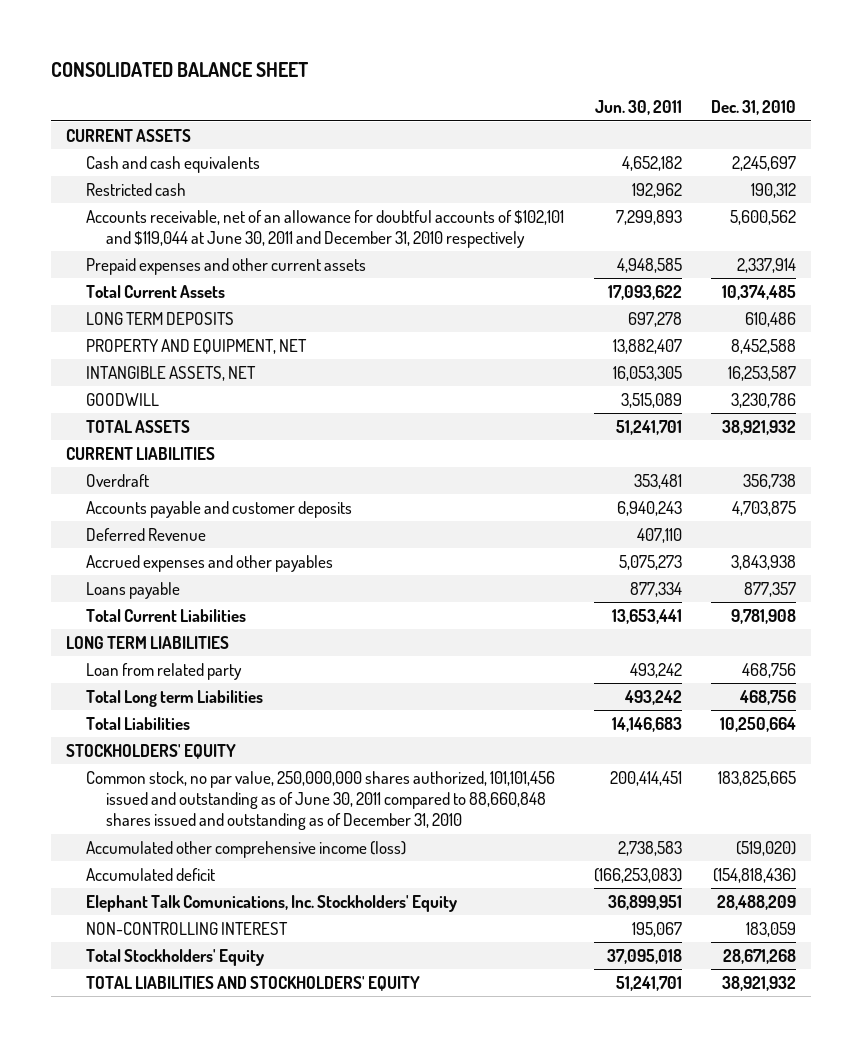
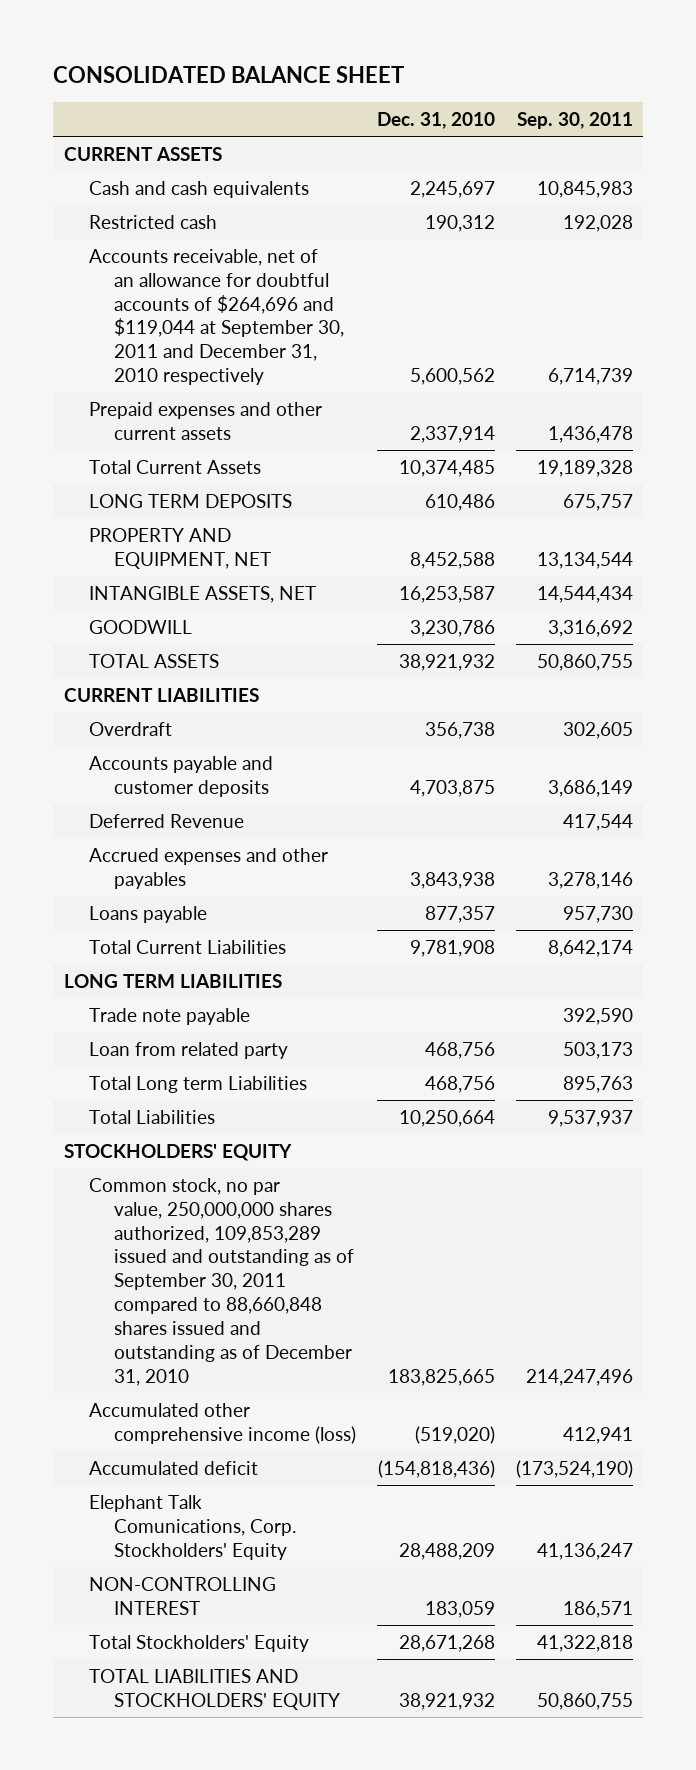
[594,100,682,116] Jun. 30, 2011 -> none
none -> [516,112,633,130] Sep. 30, 2011
[85,209,564,249] Accounts receivable, net of an allowance for doubtful accounts of $102,101 and $119,044 at June 30, 2011 and December 31, 2010 respectively -> [88,248,345,386] Accounts receivable, net of an allowance for doubtful accounts of $264,696 and $119,044 at September 30, 2011 and December 31, 2010 respectively
none -> [88,1007,250,1025] Trade note payable
[85,770,555,831] Common stock, no par value, 250,000,000 shares authorized, 101,101,456 issued and outstanding as of June 30, 2011 compared to 88,660,848 shares issued and outstanding as of December 31, 2010 -> [88,1177,355,1386] Common stock, no par value, 250,000,000 shares authorized, 109,853,289 issued and outstanding as of September 30, 2011 compared to 88,660,848 shares issued and outstanding as of December 31, 2010
[85,894,457,912] Elephant Talk Comunications, Inc. Stockholders' Equity -> [88,1494,297,1560] Elephant Talk Comunications, Corp. Stockholders' Equity

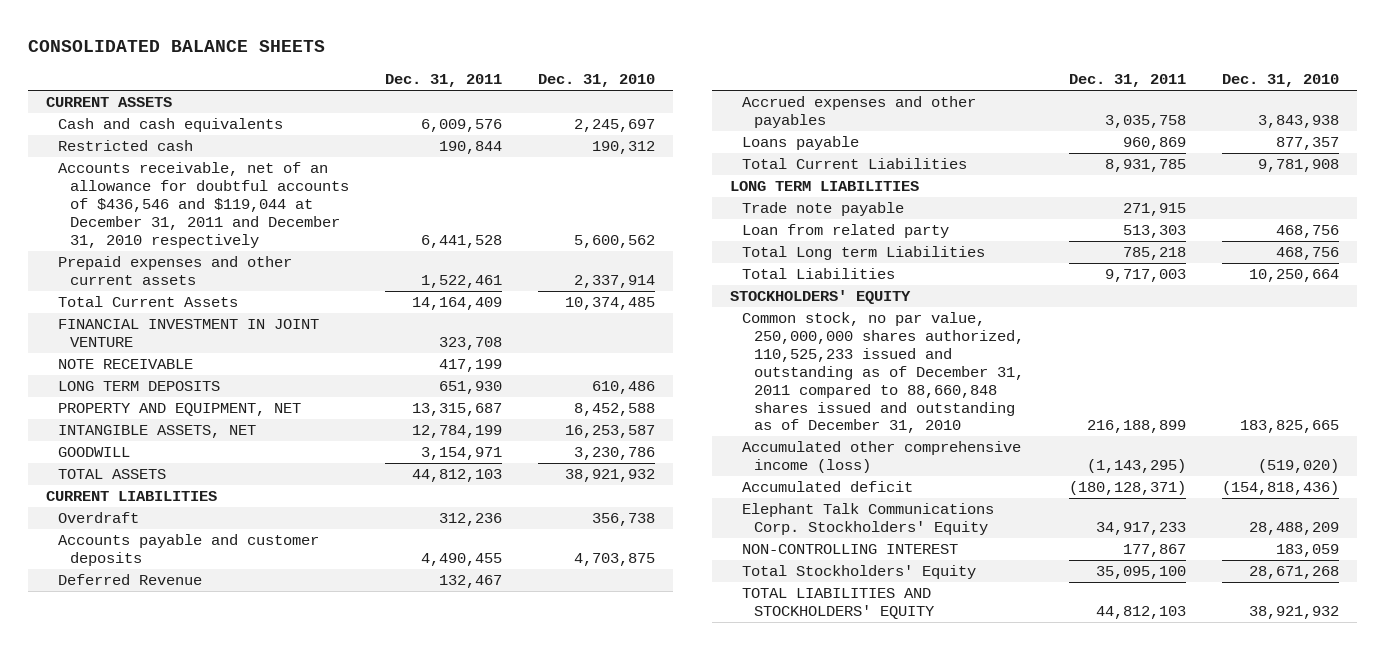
[53,65,405,83] CONSOLIDATED BALANCE SHEET -> [28,40,326,53] CONSOLIDATED BALANCE SHEETS
[516,112,633,130] Sep. 30, 2011 -> none
none -> [385,73,503,87] Dec. 31, 2011
[88,248,345,386] Accounts receivable, net of an allowance for doubtful accounts of $264,696 and $119,044 at September 30, 2011 and December 31, 2010 respectively -> [58,162,350,248] Accounts receivable, net of an allowance for doubtful accounts of $436,546 and $119,044 at December 31, 2011 and December 31, 2010 respectively
none -> [58,319,320,348] FINANCIAL INVESTMENT IN JOINT VENTURE
none -> [58,359,194,370] NOTE RECEIVABLE
[88,1177,355,1386] Common stock, no par value, 250,000,000 shares authorized, 109,853,289 issued and outstanding as of September 30, 2011 compared to 88,660,848 shares issued and outstanding as of December 31, 2010 -> [741,312,1024,434] Common stock, no par value, 250,000,000 shares authorized, 110,525,233 issued and outstanding as of December 31, 2011 compared to 88,660,848 shares issued and outstanding as of December 31, 2010
[88,1494,297,1560] Elephant Talk Comunications, Corp. Stockholders' Equity -> [741,503,994,536] Elephant Talk Communications Corp. Stockholders' Equity

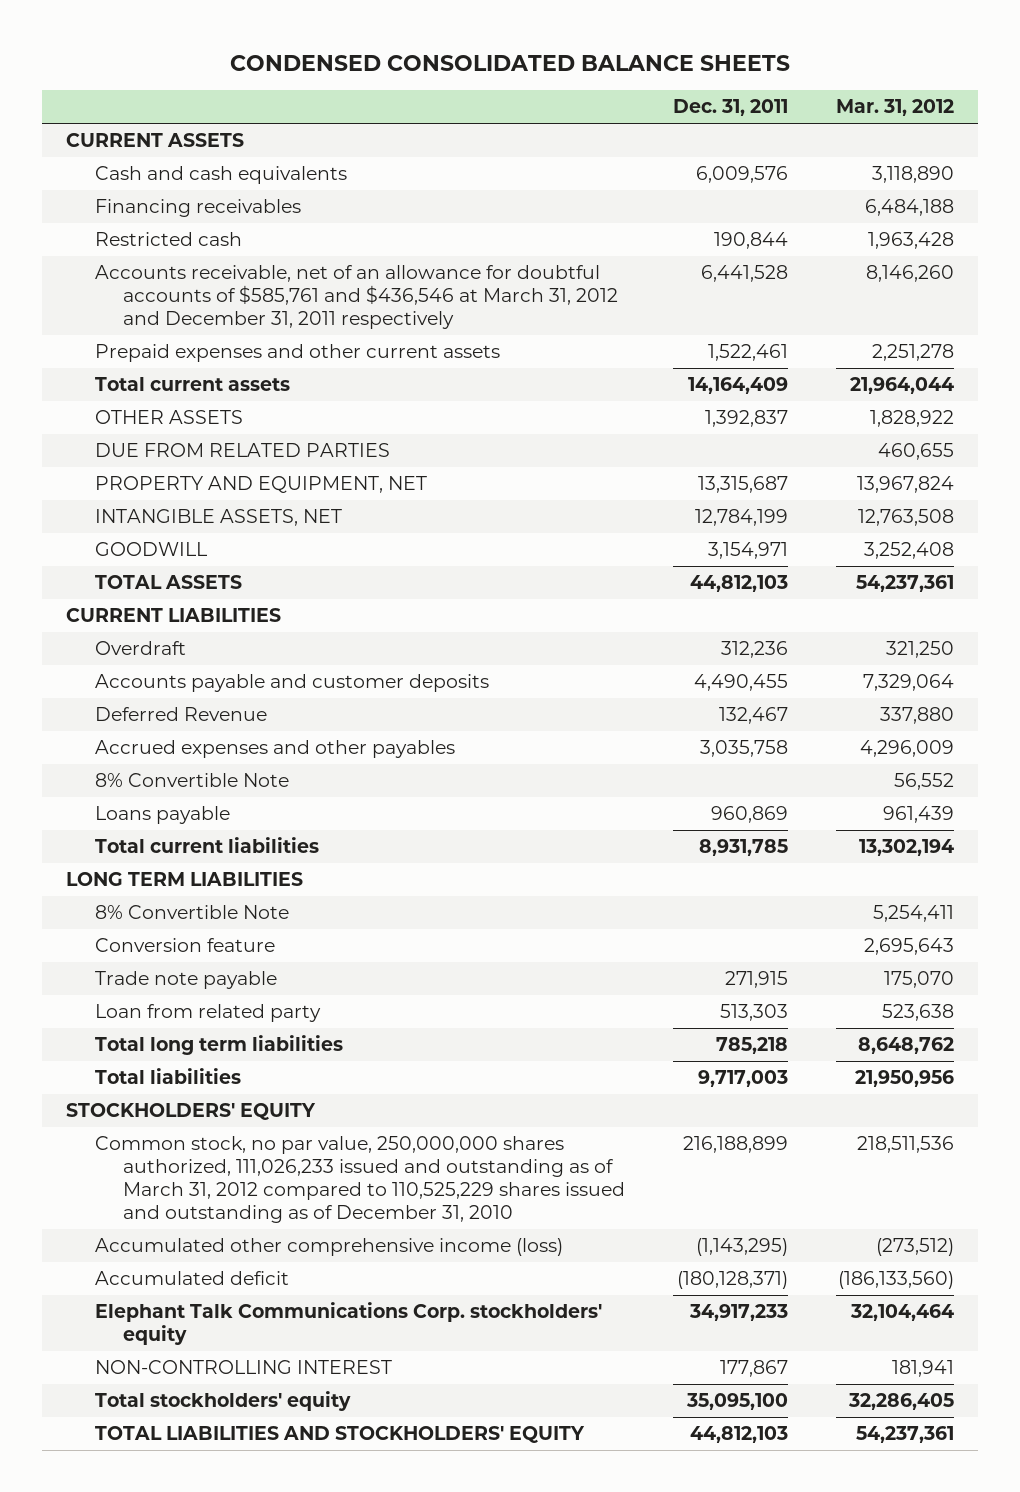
[28,40,326,53] CONSOLIDATED BALANCE SHEETS -> [229,55,790,72] CONDENSED CONSOLIDATED BALANCE SHEETS
[538,73,656,87] Dec. 31, 2010 -> none
none -> [836,99,955,117] Mar. 31, 2012
none -> [94,198,301,217] Financing receivables
[58,162,350,248] Accounts receivable, net of an allowance for doubtful accounts of $436,546 and $119,044 at December 31, 2011 and December 31, 2010 respectively -> [94,264,619,329] Accounts receivable, net of an allowance for doubtful accounts of $585,761 and $436,546 at March 31, 2012 and December 31, 2011 respectively
[58,319,320,348] FINANCIAL INVESTMENT IN JOINT VENTURE -> none
[58,359,194,370] NOTE RECEIVABLE -> none
[58,381,221,392] LONG TERM DEPOSITS -> none
[58,296,239,308] Total Current Assets -> [94,376,290,391] Total current assets
none -> [94,409,243,424] OTHER ASSETS
none -> [94,442,390,457] DUE FROM RELATED PARTIES
none -> [94,772,289,787] 8% Convertible Note
[741,158,967,170] Total Current Liabilities -> [94,836,319,853] Total current liabilities
none -> [94,904,289,919] 8% Convertible Note
none -> [94,937,275,952] Conversion feature
[741,246,985,261] Total Long term Liabilities -> [94,1034,343,1055] Total long term liabilities
[741,268,895,280] Total Liabilities -> [94,1067,241,1084] Total liabilities
[741,312,1024,434] Common stock, no par value, 250,000,000 shares authorized, 110,525,233 issued and outstanding as of December 31, 2011 compared to 88,660,848 shares issued and outstanding as of December 31, 2010 -> [94,1135,626,1223] Common stock, no par value, 250,000,000 shares authorized, 111,026,233 issued and outstanding as of March 31, 2012 compared to 110,525,229 shares issued and outstanding as of December 31, 2010
[741,503,994,536] Elephant Talk Communications Corp. Stockholders' Equity -> [94,1301,602,1345] Elephant Talk Communications Corp. stockholders' equity
[741,565,976,580] Total Stockholders' Equity -> [94,1390,351,1411] Total stockholders' equity

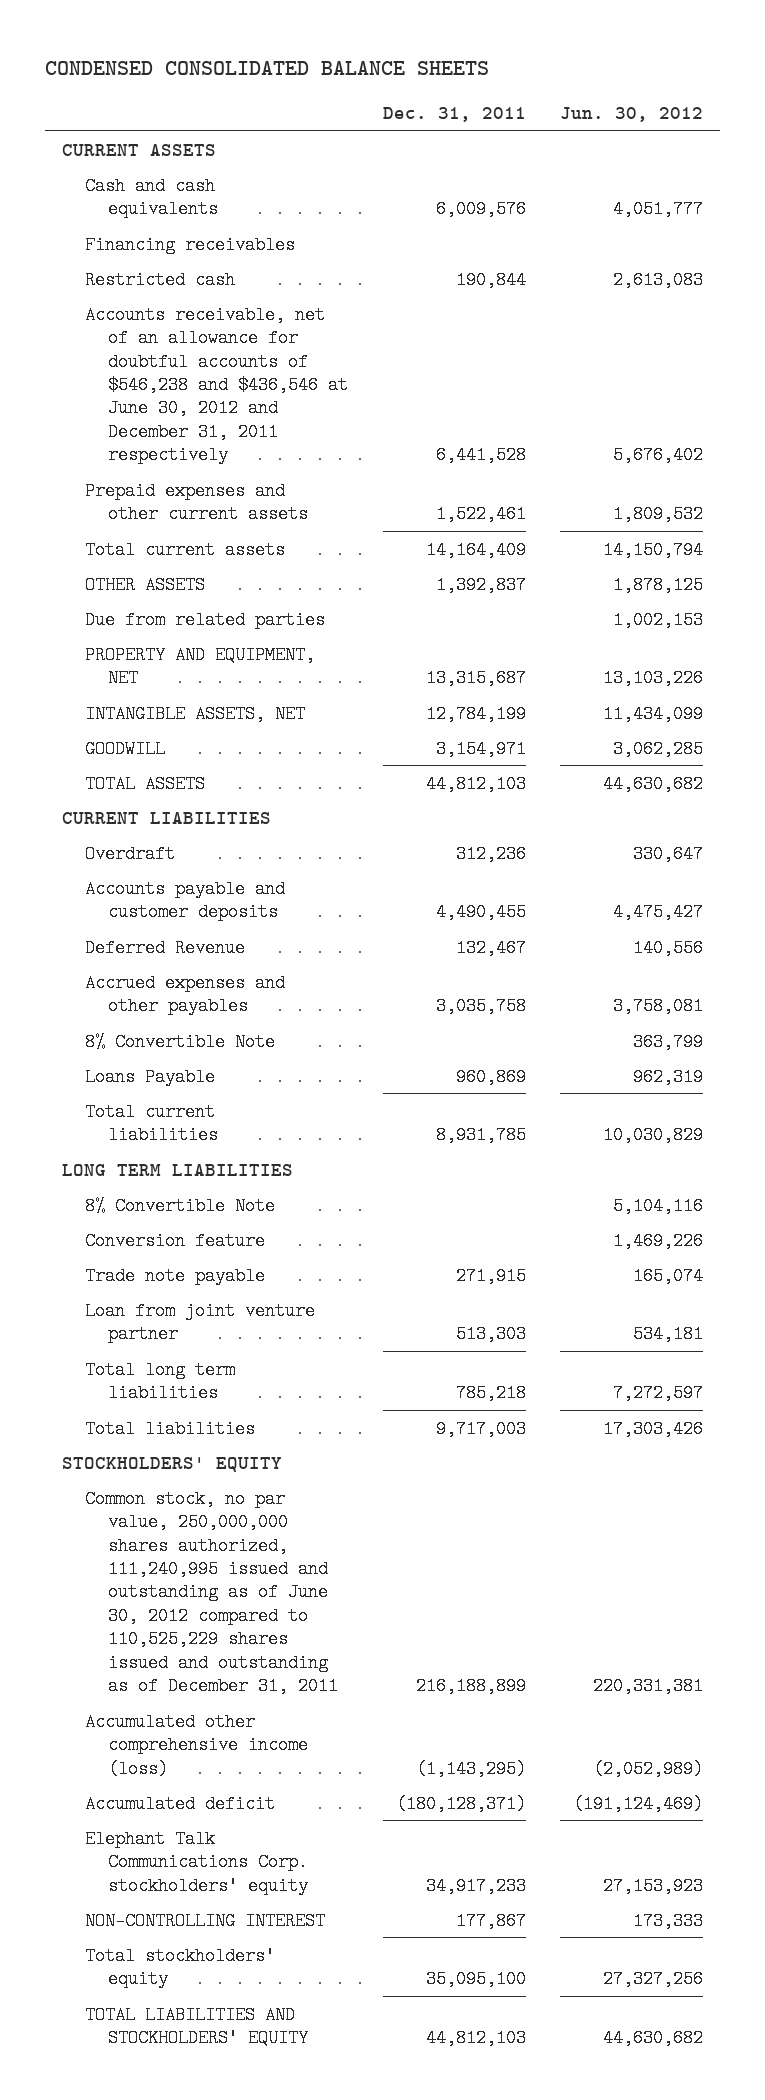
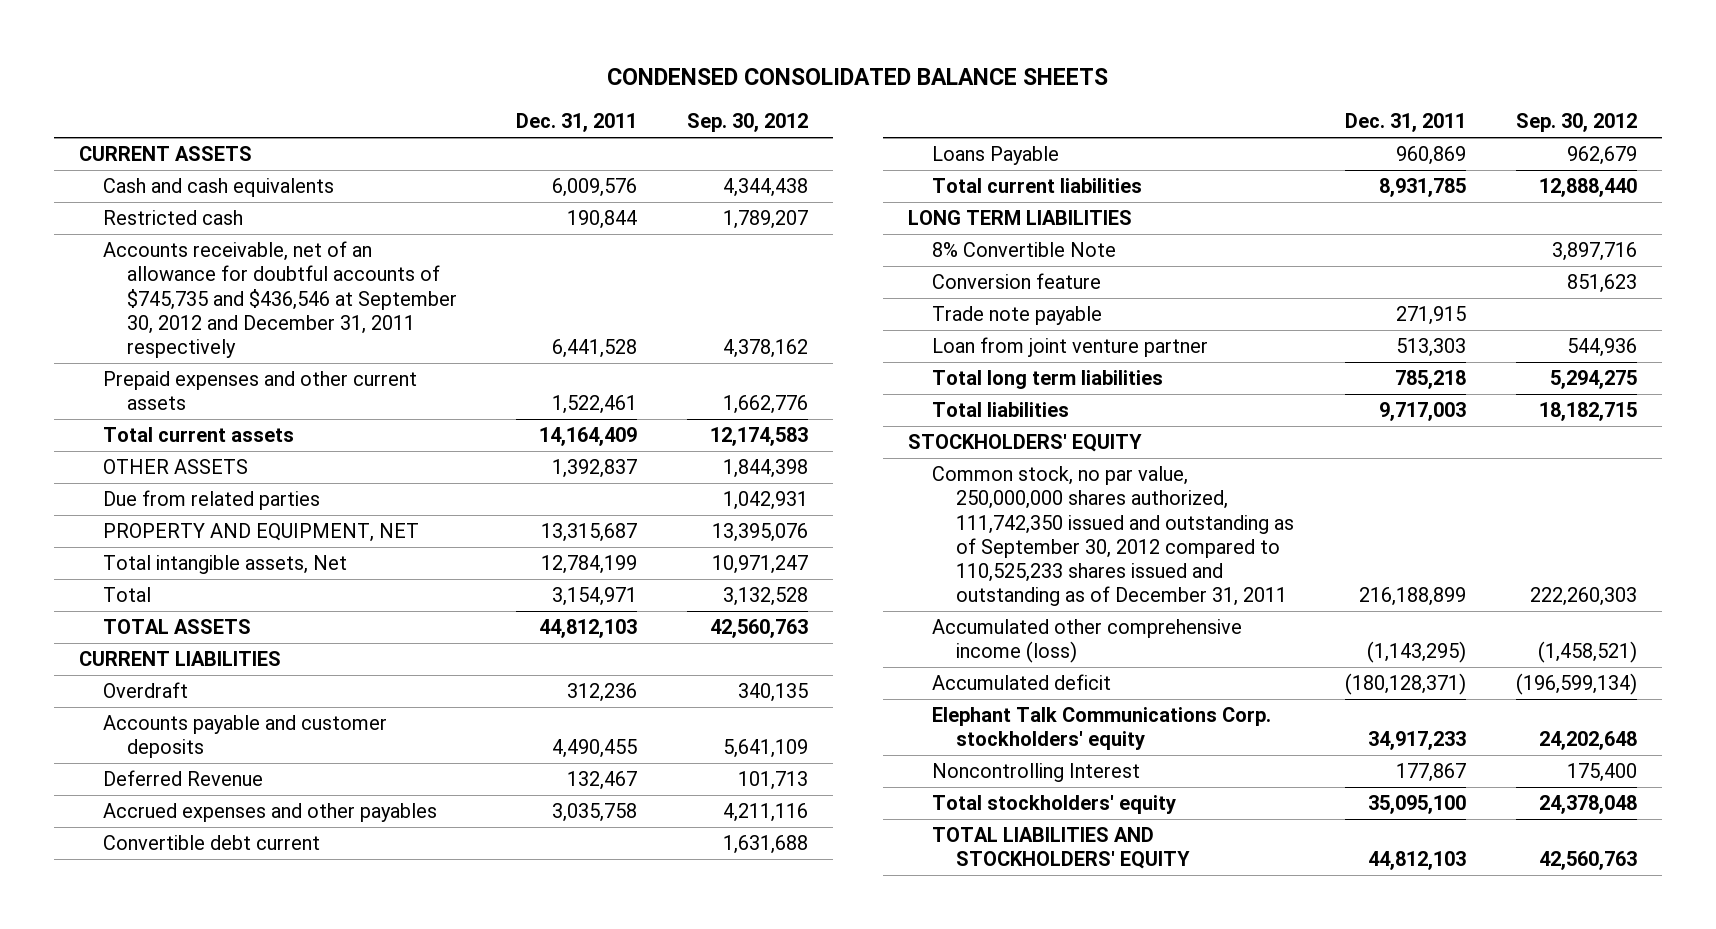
[560,107,704,123] Jun. 30, 2012 -> none
none -> [687,113,809,133] Sep. 30, 2012
[84,235,295,254] Financing receivables -> none
[84,305,348,465] Accounts receivable, net of an allowance for doubtful accounts of $546,238 and $436,546 at June 30, 2012 and December 31, 2011 respectively -> [103,241,458,359] Accounts receivable, net of an allowance for doubtful accounts of $745,735 and $436,546 at September 30, 2012 and December 31, 2011 respectively
[84,704,305,723] INTANGIBLE ASSETS, NET -> [103,555,348,575] Total intangible assets, Net
[84,739,165,758] GOODWILL -> [103,587,152,603] Total
[84,1032,275,1051] 8% Convertible Note -> [103,835,321,851] Convertible debt current
[84,1489,338,1696] Common stock, no par value, 250,000,000 shares authorized, 111,240,995 issued and outstanding as of June 30, 2012 compared to 110,525,229 shares issued and outstanding as of December 31, 2011 -> [932,466,1295,607] Common stock, no par value, 250,000,000 shares authorized, 111,742,350 issued and outstanding as of September 30, 2012 compared to 110,525,233 shares issued and outstanding as of December 31, 2011
[84,1911,325,1930] NON-CONTROLLING INTEREST -> [932,763,1141,783] Noncontrolling Interest

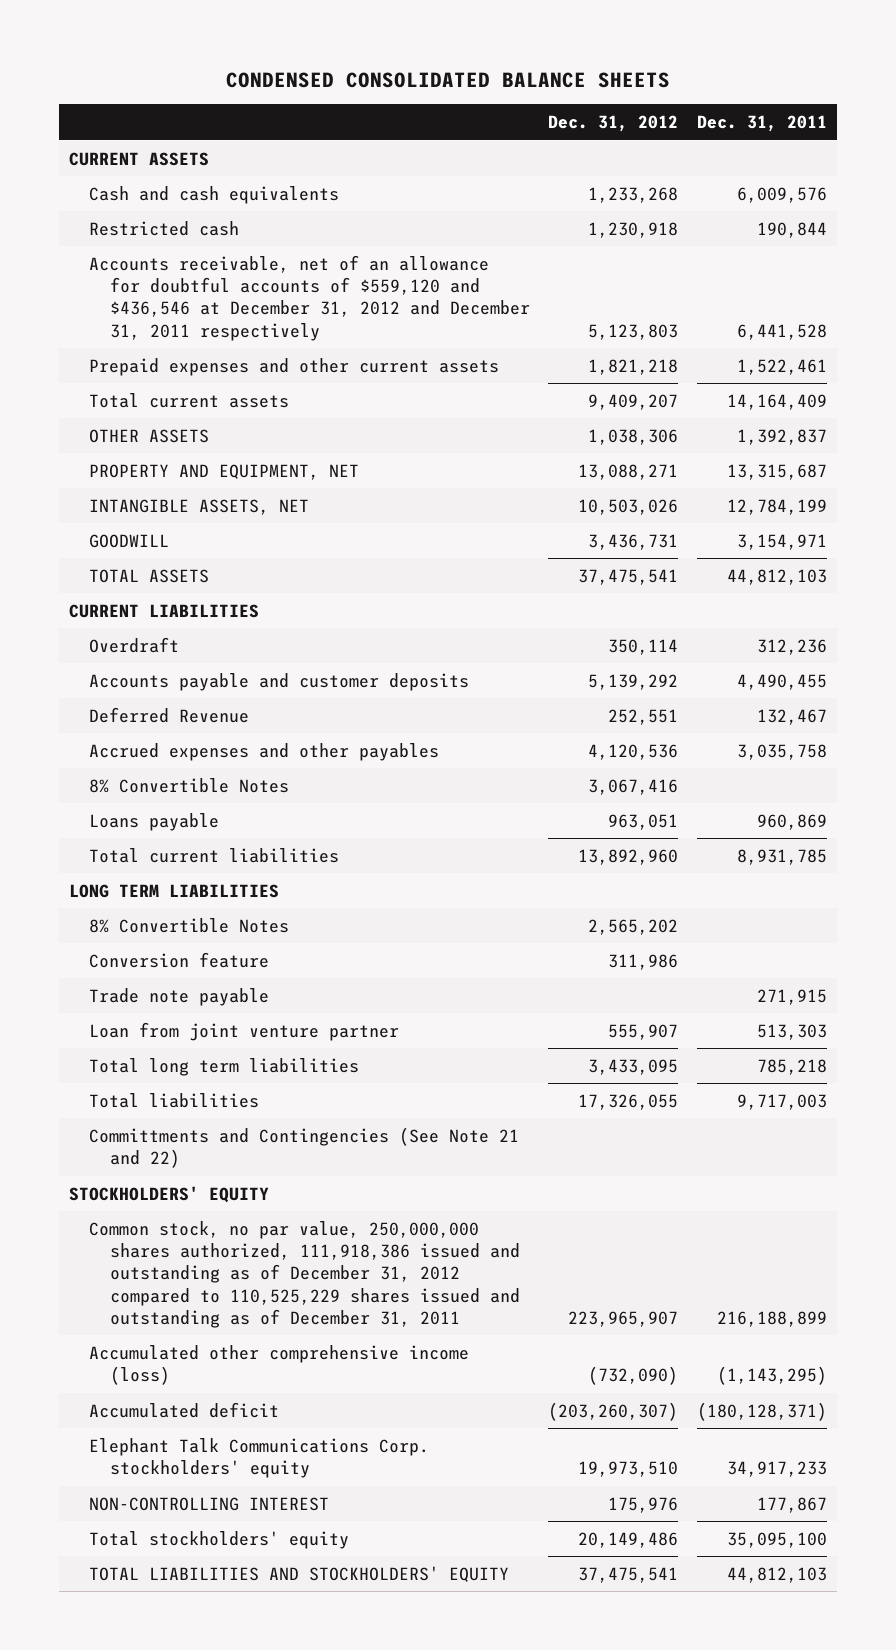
[687,113,809,133] Sep. 30, 2012 -> none
none -> [548,115,679,133] Dec. 31, 2012
[103,241,458,359] Accounts receivable, net of an allowance for doubtful accounts of $745,735 and $436,546 at September 30, 2012 and December 31, 2011 respectively -> [89,254,530,341] Accounts receivable, net of an allowance for doubtful accounts of $559,120 and $436,546 at December 31, 2012 and December 31, 2011 respectively
[103,490,321,511] Due from related parties -> none
[103,555,348,575] Total intangible assets, Net -> [89,498,310,515] INTANGIBLE ASSETS, NET
[103,587,152,603] Total -> [89,533,170,548] GOODWILL
[103,835,321,851] Convertible debt current -> [89,777,290,793] 8% Convertible Notes
[932,146,1060,166] Loans Payable -> [89,812,220,831] Loans payable
[932,242,1117,258] 8% Convertible Note -> [89,917,290,933] 8% Convertible Notes
none -> [89,1126,520,1169] Committments and Contingencies (See Note 21 and 22)
[932,466,1295,607] Common stock, no par value, 250,000,000 shares authorized, 111,742,350 issued and outstanding as of September 30, 2012 compared to 110,525,233 shares issued and outstanding as of December 31, 2011 -> [89,1220,520,1328] Common stock, no par value, 250,000,000 shares authorized, 111,918,386 issued and outstanding as of December 31, 2012 compared to 110,525,229 shares issued and outstanding as of December 31, 2011
[932,763,1141,783] Noncontrolling Interest -> [89,1496,330,1511] NON-CONTROLLING INTEREST

